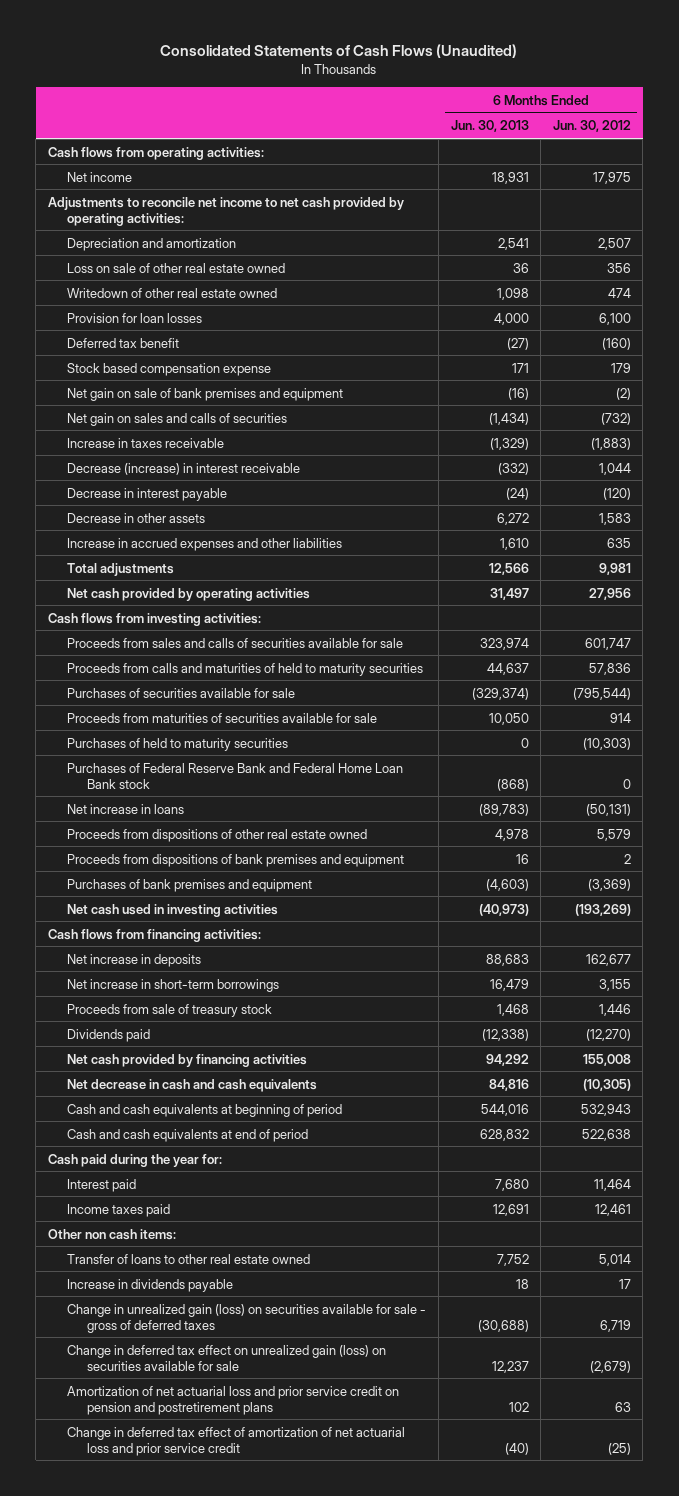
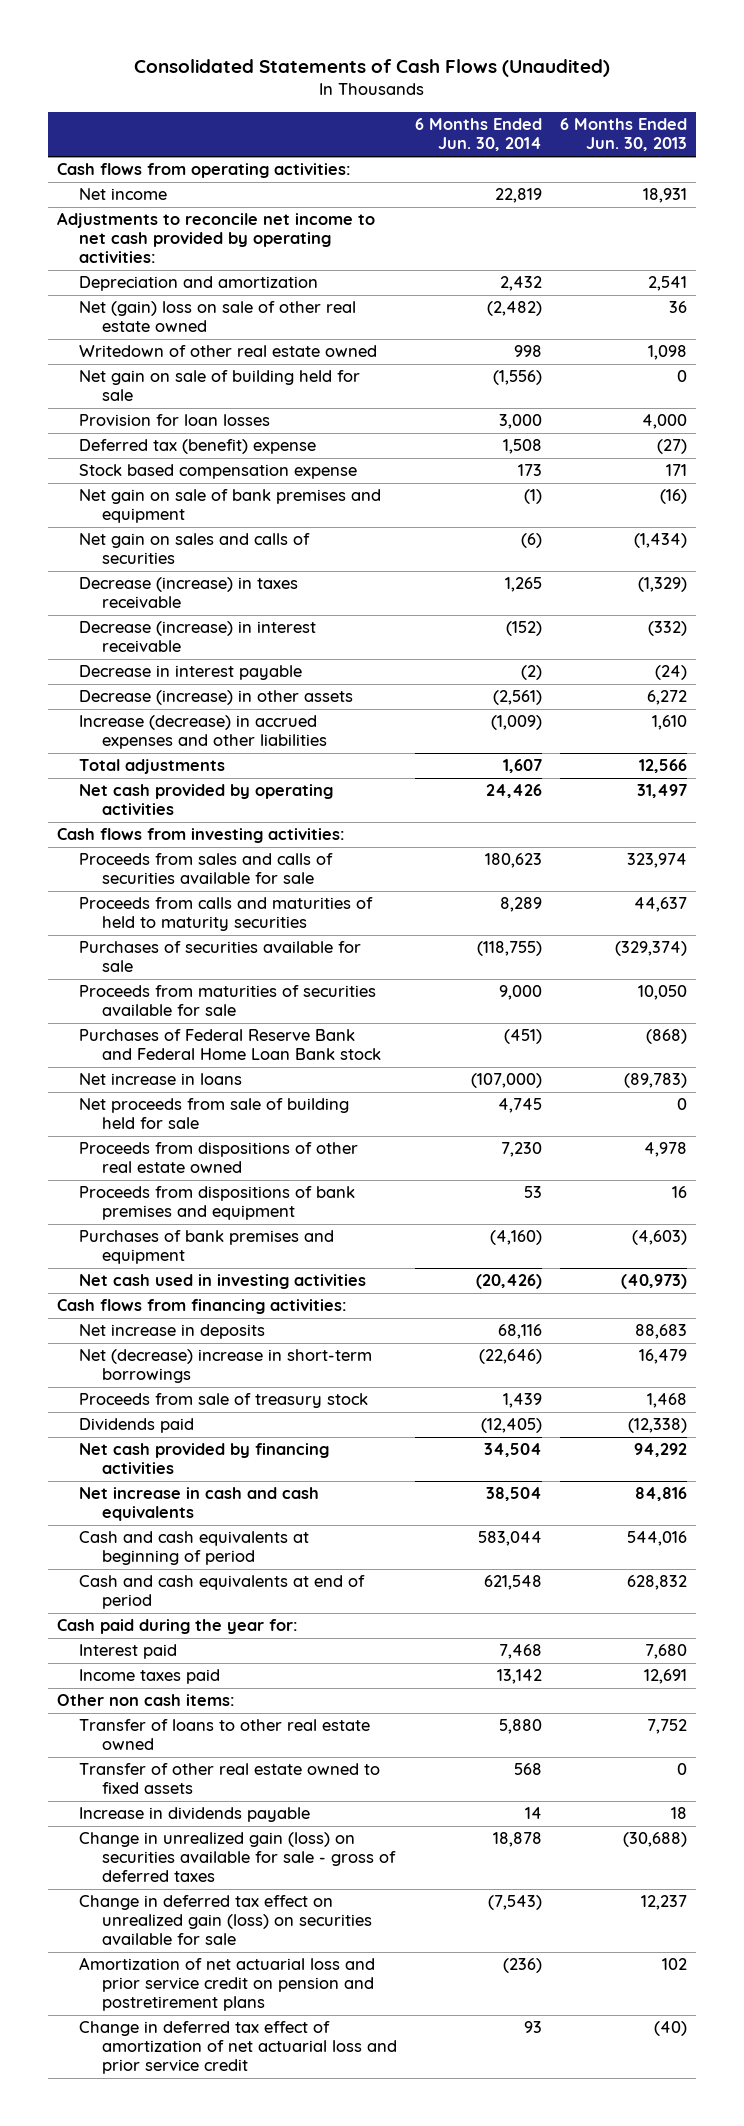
[552,120,631,133] Jun. 30, 2012 -> none
none -> [414,118,542,152] 6 Months Ended Jun. 30, 2014
[67,262,286,273] Loss on sale of other real estate owned -> [79,301,357,333] Net (gain) loss on sale of other real estate owned
none -> [79,370,361,402] Net gain on sale of building held for sale
[67,337,180,348] Deferred tax benefit -> [79,439,317,455] Deferred tax (benefit) expense
[67,437,225,448] Increase in taxes receivable -> [79,577,299,609] Decrease (increase) in taxes receivable
[67,512,206,523] Decrease in other assets -> [79,690,354,706] Decrease (increase) in other assets
[67,537,343,551] Increase in accrued expenses and other liabilities -> [79,715,327,750] Increase (decrease) in accrued expenses and other liabilities
[67,737,289,751] Purchases of held to maturity securities -> none
none -> [79,1098,350,1130] Net proceeds from sale of building held for sale
[67,978,280,992] Net increase in short-term borrowings -> [79,1349,373,1384] Net (decrease) increase in short-term borrowings
[67,1078,318,1092] Net decrease in cash and cash equivalents -> [79,1487,320,1522] Net increase in cash and cash equivalents
none -> [79,1763,381,1795] Transfer of other real estate owned to fixed assets

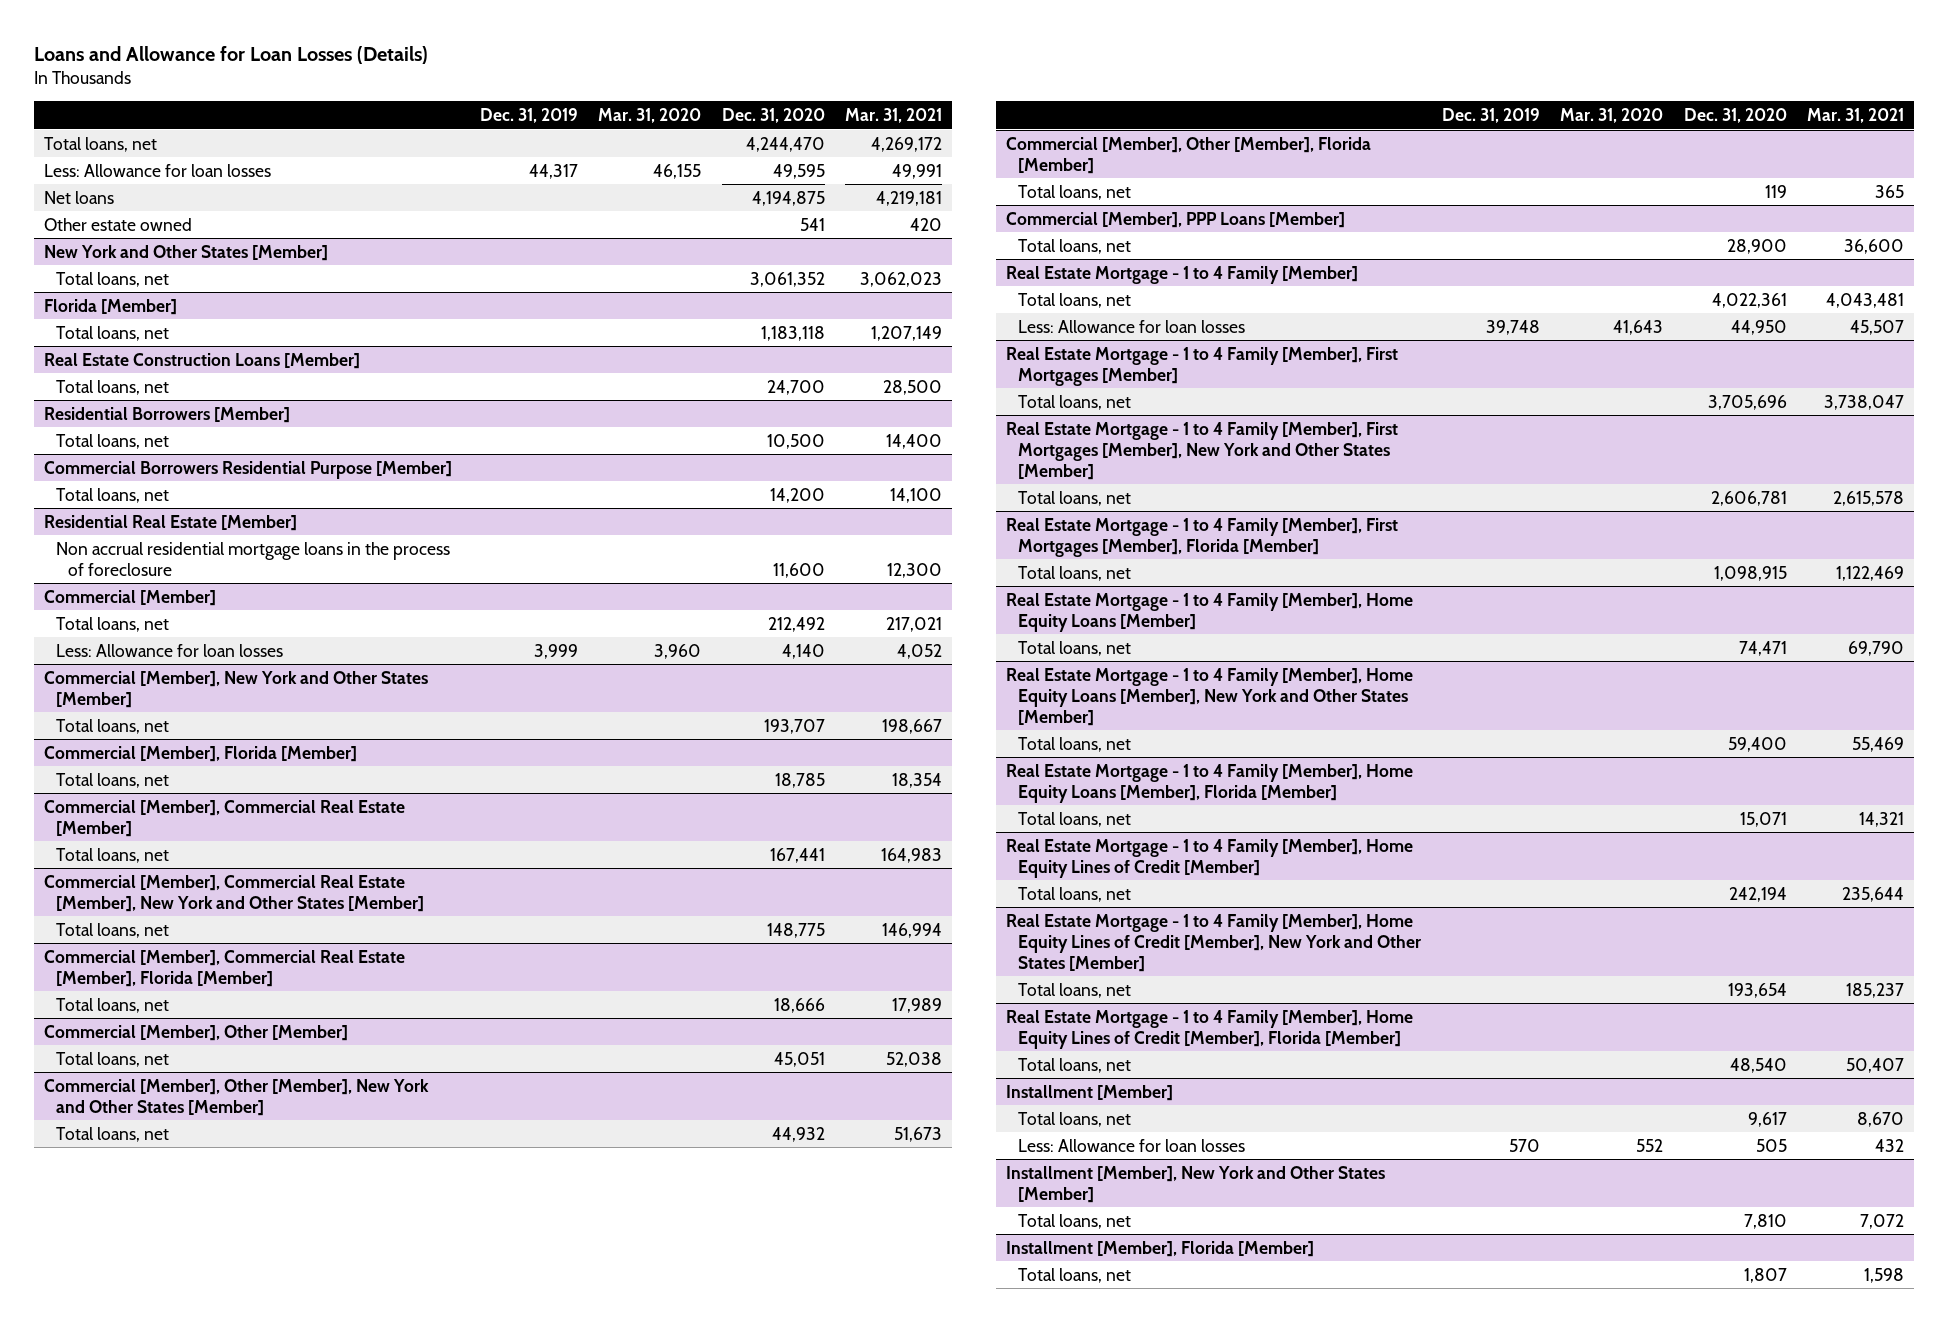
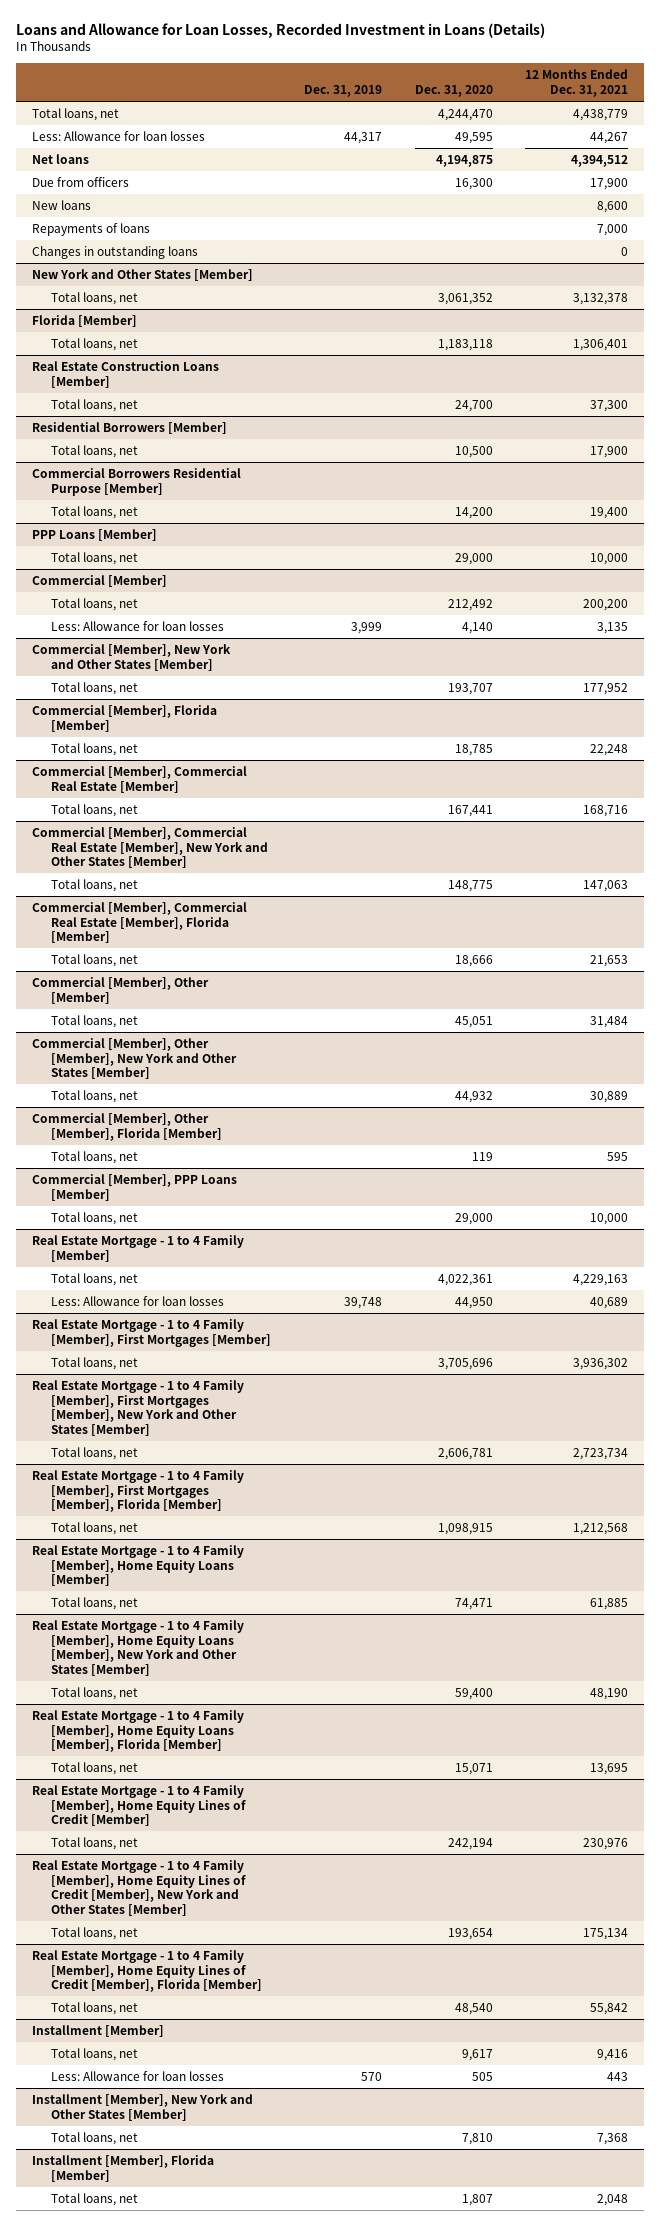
[33,45,428,64] Loans and Allowance for Loan Losses (Details) -> [16,22,546,38] Loans and Allowance for Loan Losses, Recorded Investment in Loans (Details)
[598,107,702,123] Mar. 31, 2020 -> none
[845,107,943,123] Mar. 31, 2021 -> none
none -> [525,69,629,97] 12 Months Ended Dec. 31, 2021
[43,217,192,231] Other estate owned -> none
none -> [32,177,130,188] Due from officers
none -> [32,200,92,211] New loans
none -> [32,223,151,237] Repayments of loans
none -> [32,246,199,260] Changes in outstanding loans
[43,514,297,531] Residential Real Estate [Member] -> none
[56,541,451,576] Non accrual residential mortgage loans in the process of foreclosure -> none
none -> [32,529,158,542] PPP Loans [Member]
none -> [51,552,139,566] Total loans, net
[1726,238,1787,254] 28,900 -> [454,1213,493,1226] 29,000

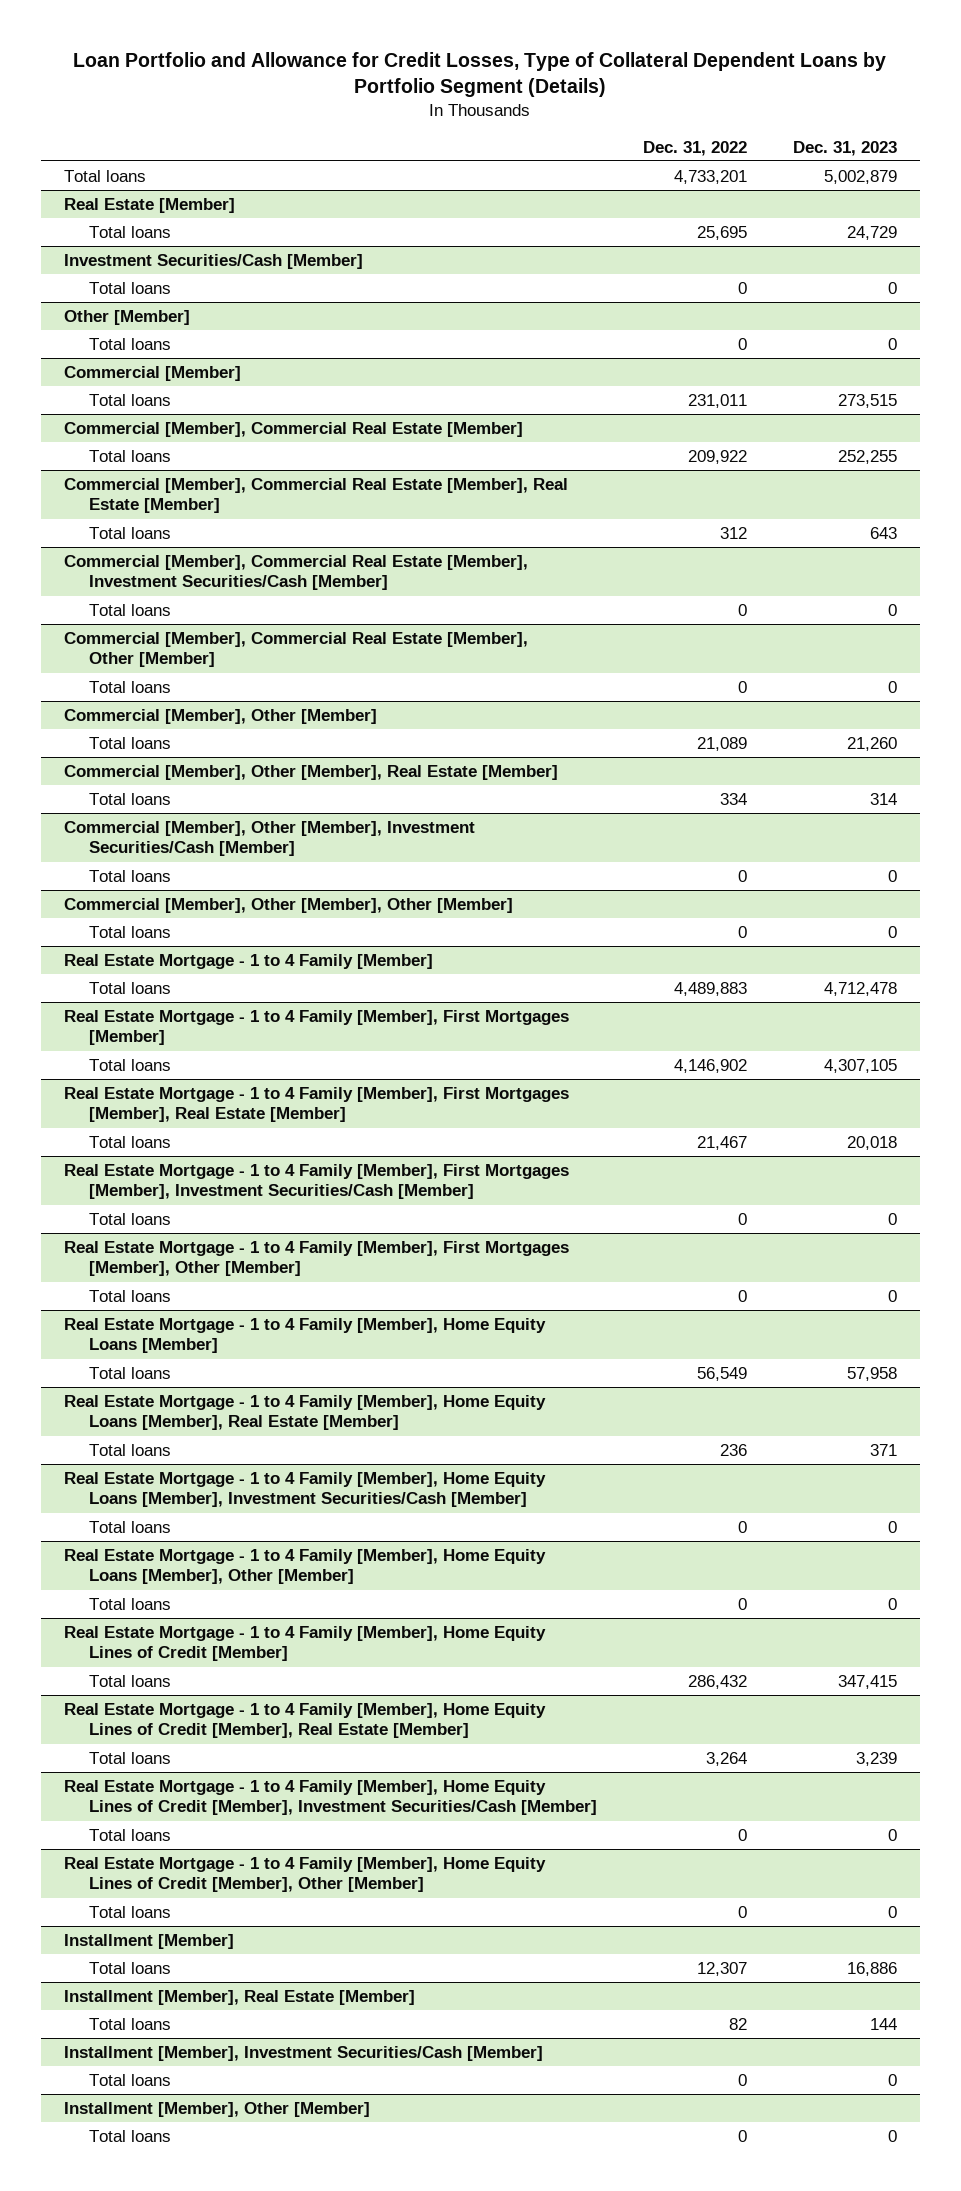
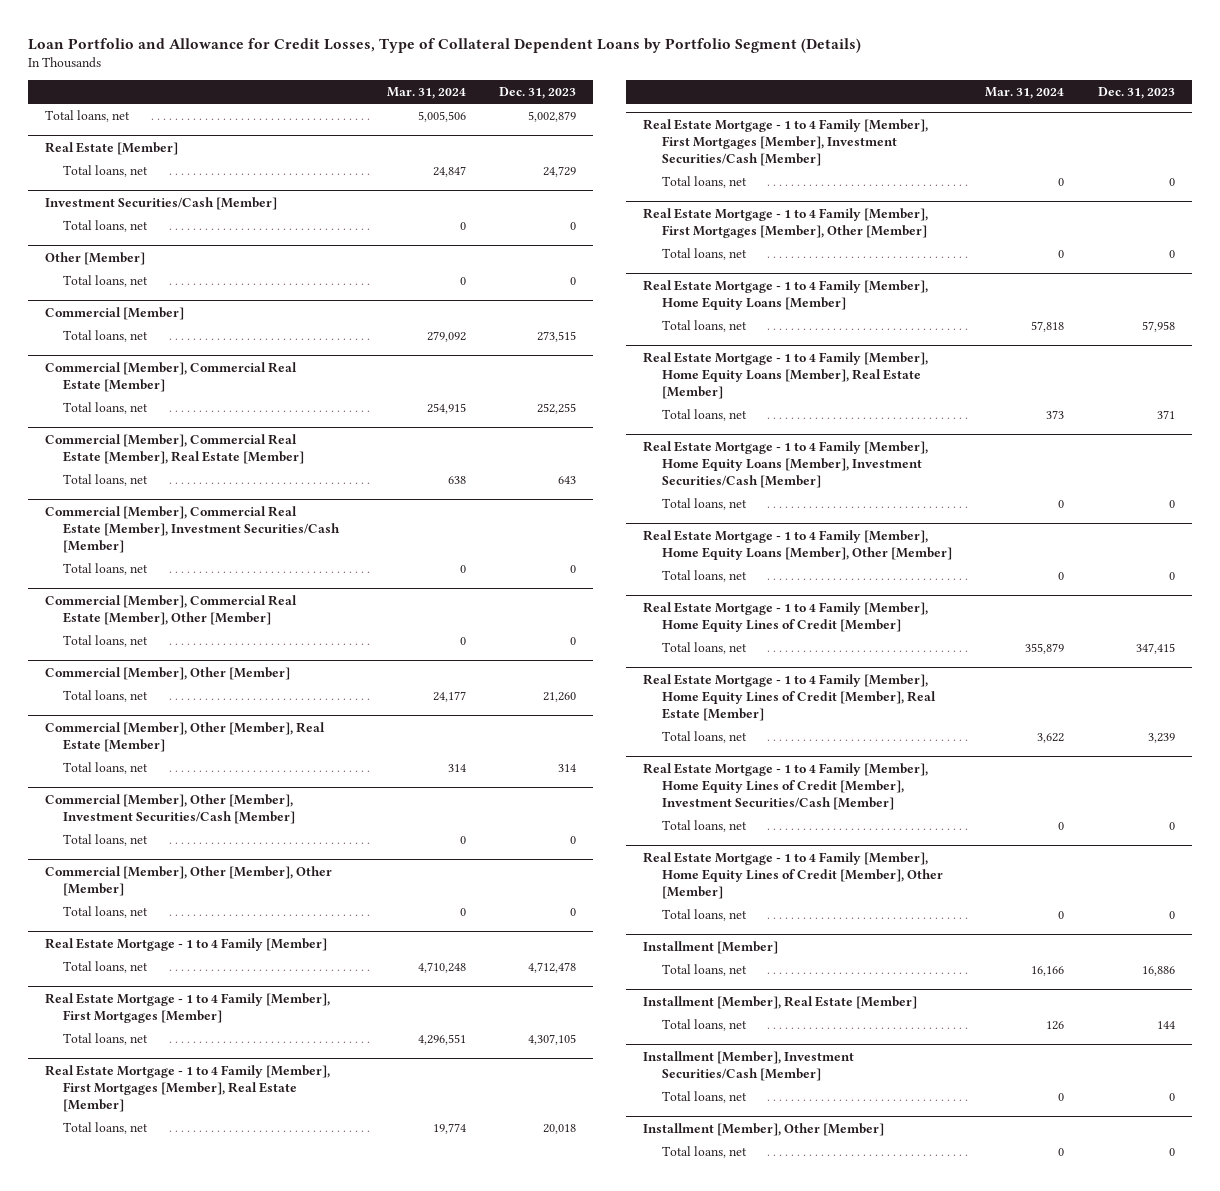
[643,140,748,156] Dec. 31, 2022 -> none
none -> [386,87,466,100] Mar. 31, 2024
[63,169,146,182] Total loans -> [44,110,130,123] Total loans, net
[89,225,172,238] Total loans -> [63,165,149,178] Total loans, net
[89,281,172,294] Total loans -> [63,220,149,233] Total loans, net
[89,337,172,350] Total loans -> [63,275,149,288] Total loans, net
[89,393,172,406] Total loans -> [63,330,149,343] Total loans, net
[89,449,172,462] Total loans -> [63,402,149,415] Total loans, net
[89,526,172,539] Total loans -> [63,474,149,487] Total loans, net
[89,603,172,616] Total loans -> [63,563,149,576] Total loans, net
[89,680,172,693] Total loans -> [63,635,149,648] Total loans, net
[89,736,172,749] Total loans -> [63,690,149,703] Total loans, net
[89,792,172,805] Total loans -> [63,762,149,775] Total loans, net
[89,869,172,882] Total loans -> [63,834,149,847] Total loans, net
[89,925,172,938] Total loans -> [63,906,149,919] Total loans, net
[89,981,172,994] Total loans -> [63,961,149,974] Total loans, net
[89,1058,172,1071] Total loans -> [63,1033,149,1046] Total loans, net
[89,1135,172,1148] Total loans -> [63,1122,149,1135] Total loans, net
[89,1212,172,1225] Total loans -> [661,176,747,189] Total loans, net
[89,1289,172,1302] Total loans -> [661,248,747,261] Total loans, net
[89,1366,172,1379] Total loans -> [661,320,747,333] Total loans, net
[89,1443,172,1456] Total loans -> [661,409,747,422] Total loans, net
[89,1520,172,1533] Total loans -> [661,498,747,511] Total loans, net
[89,1597,172,1610] Total loans -> [661,570,747,583] Total loans, net
[89,1674,172,1687] Total loans -> [661,642,747,655] Total loans, net
[89,1751,172,1764] Total loans -> [661,731,747,744] Total loans, net
[89,1828,172,1841] Total loans -> [661,820,747,833] Total loans, net
[89,1905,172,1918] Total loans -> [661,909,747,922] Total loans, net
[89,1961,172,1974] Total loans -> [661,964,747,977] Total loans, net
[89,2017,172,2030] Total loans -> [661,1019,747,1032] Total loans, net
[89,2073,172,2086] Total loans -> [661,1091,747,1104] Total loans, net
[89,2129,172,2142] Total loans -> [661,1146,747,1159] Total loans, net

